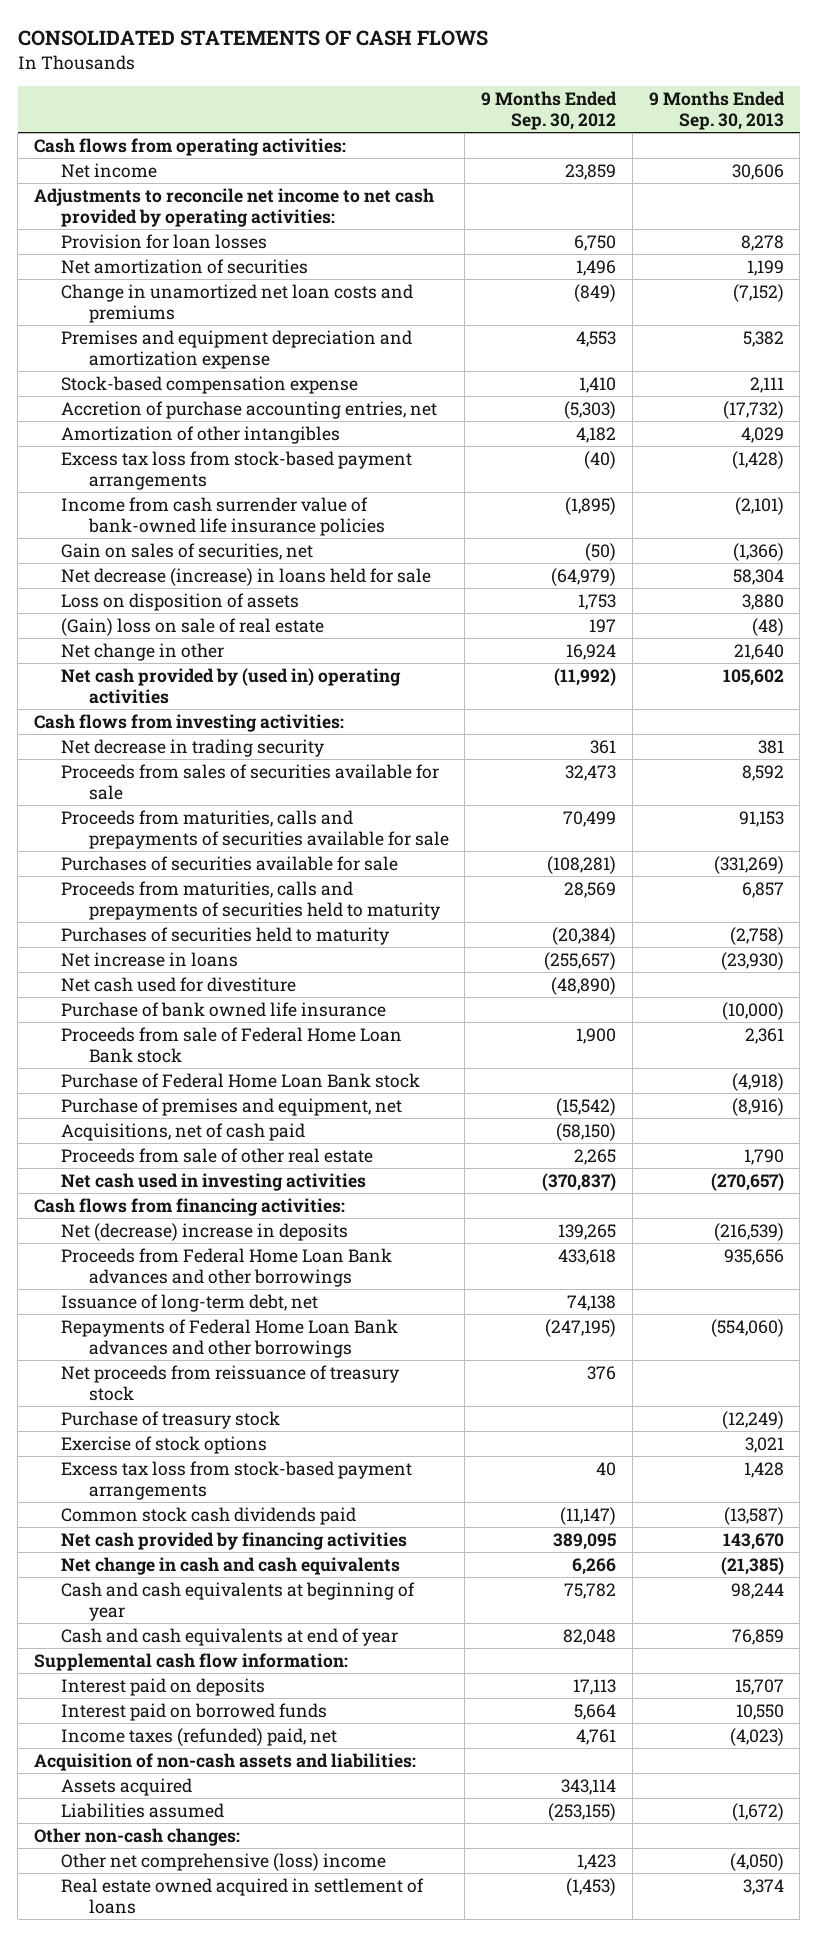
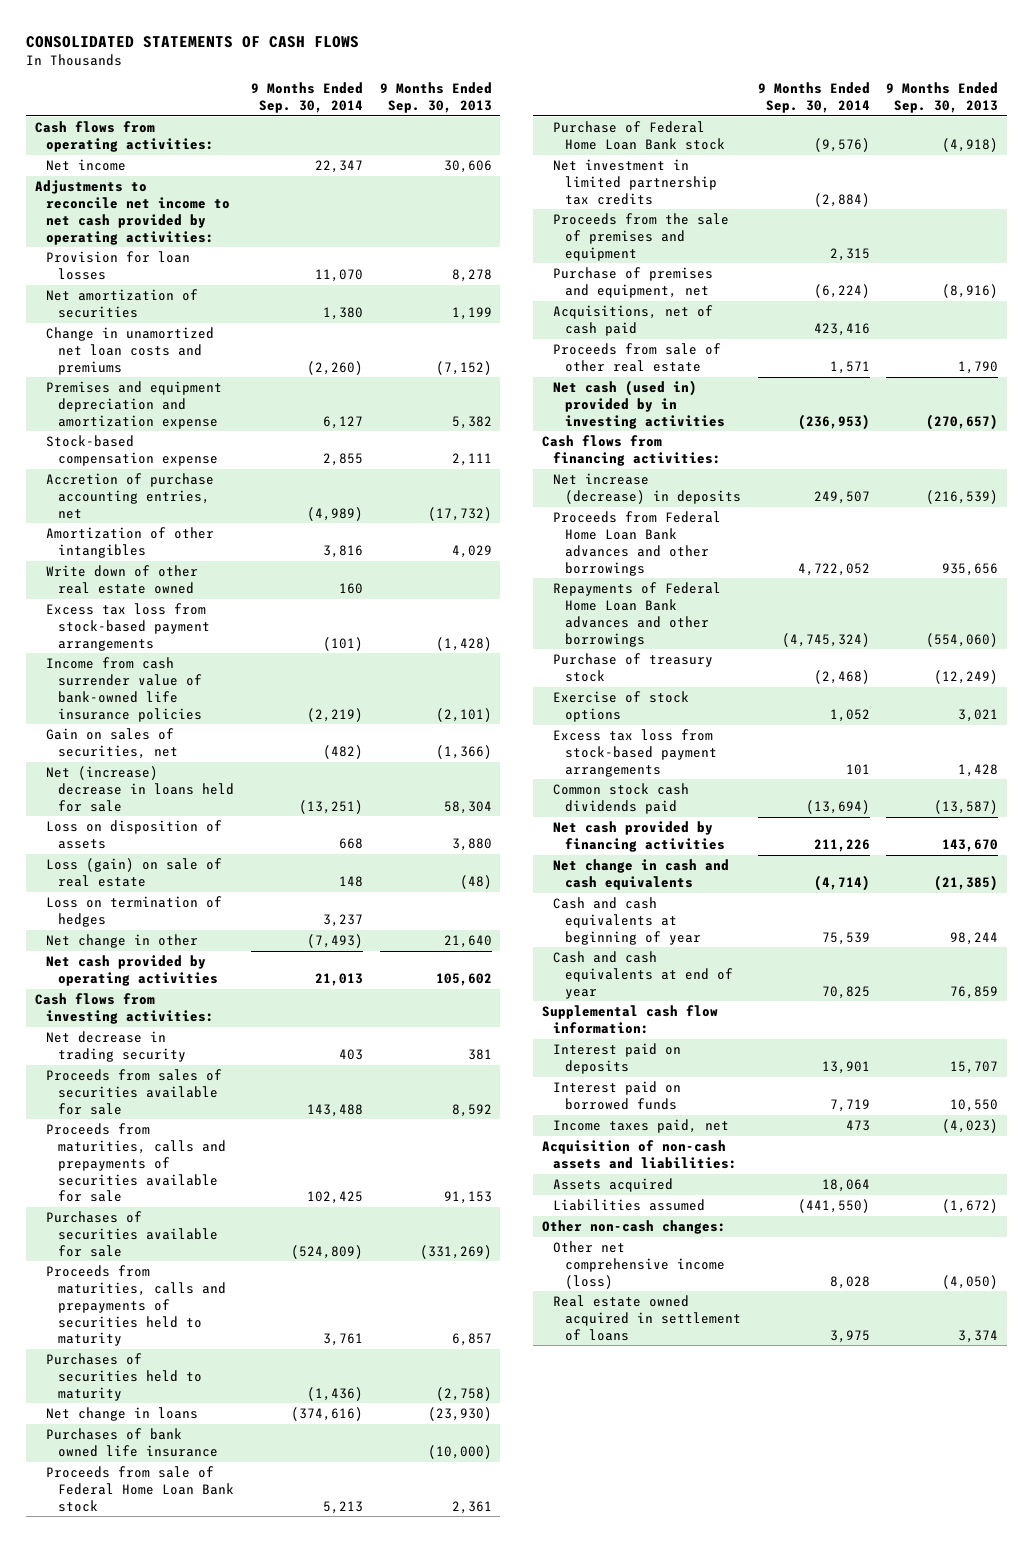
[481,91,618,131] 9 Months Ended Sep. 30, 2012 -> none
none -> [250,82,363,114] 9 Months Ended Sep. 30, 2014
none -> [46,565,199,594] Write down of other real estate owned
[61,568,432,587] Net decrease (increase) in loans held for sale -> [46,766,234,812] Net (increase) decrease in loans held for sale
[61,618,325,637] (Gain) loss on sale of real estate -> [46,858,223,887] Loss (gain) on sale of real estate
none -> [46,896,223,927] Loss on termination of hedges
[61,668,402,704] Net cash provided by (used in) operating activities -> [46,955,218,986] Net cash provided by operating activities
[61,977,297,993] Net cash used for divestiture -> none
[61,952,239,968] Net increase in loans -> [46,1407,199,1422] Net change in loans
[61,1002,387,1018] Purchase of bank owned life insurance -> [46,1428,218,1457] Purchases of bank owned life insurance
none -> [553,159,717,205] Net investment in limited partnership tax credits
none -> [553,213,730,261] Proceeds from the sale of premises and equipment
[61,1173,367,1192] Net cash used in investing activities -> [553,380,725,429] Net cash (used in) provided by in investing activities
[61,1223,349,1242] Net (decrease) increase in deposits -> [553,473,741,504] Net increase (decrease) in deposits
[61,1294,319,1313] Issuance of long-term debt, net -> none
[61,1365,400,1401] Net proceeds from reissuance of treasury stock -> none
[61,1728,338,1747] Income taxes (refunded) paid, net -> [553,1119,730,1134] Income taxes paid, net
[61,1853,387,1872] Other net comprehensive (loss) income -> [553,1241,725,1289] Other net comprehensive income (loss)

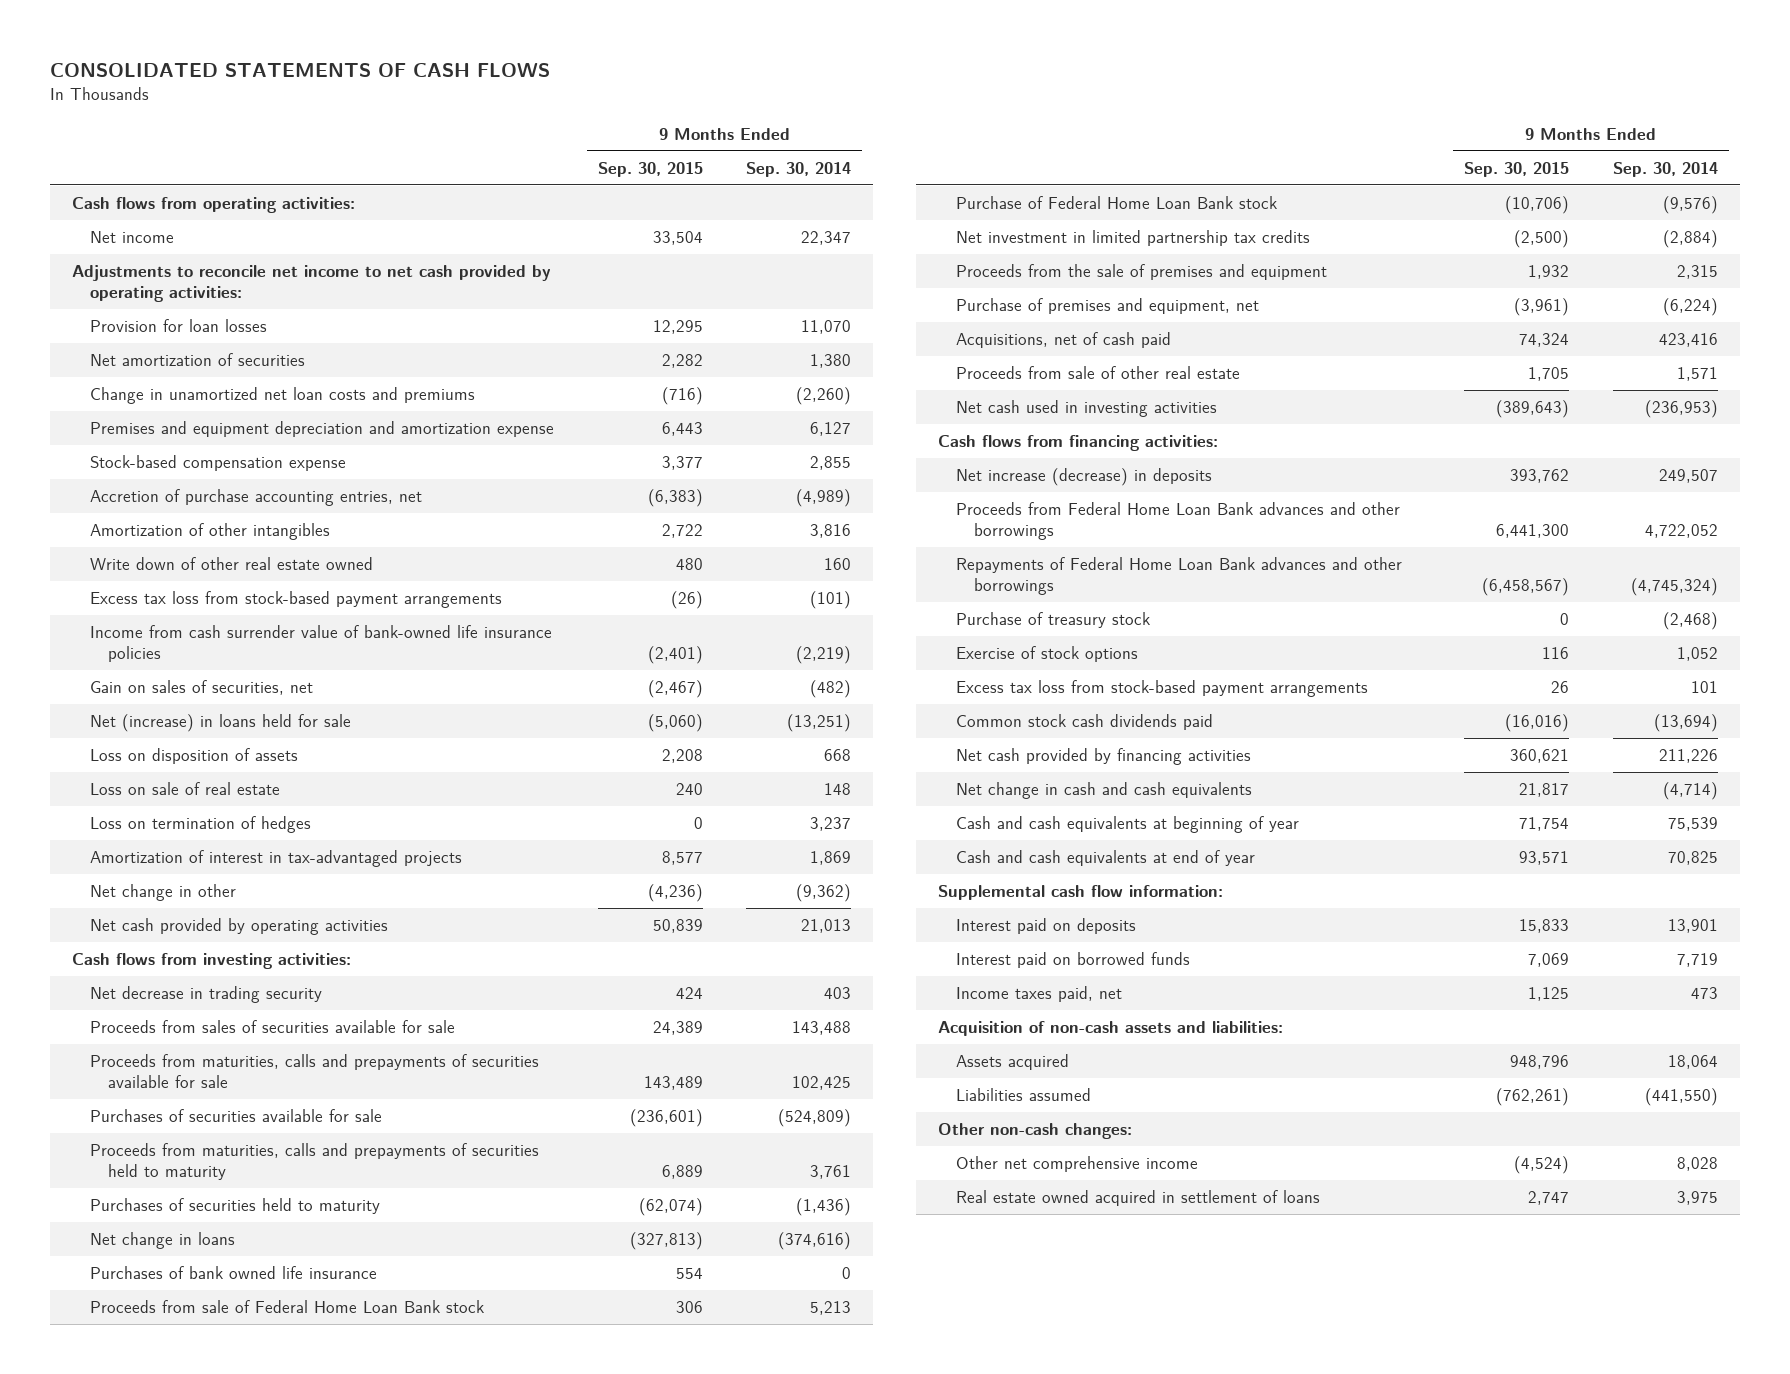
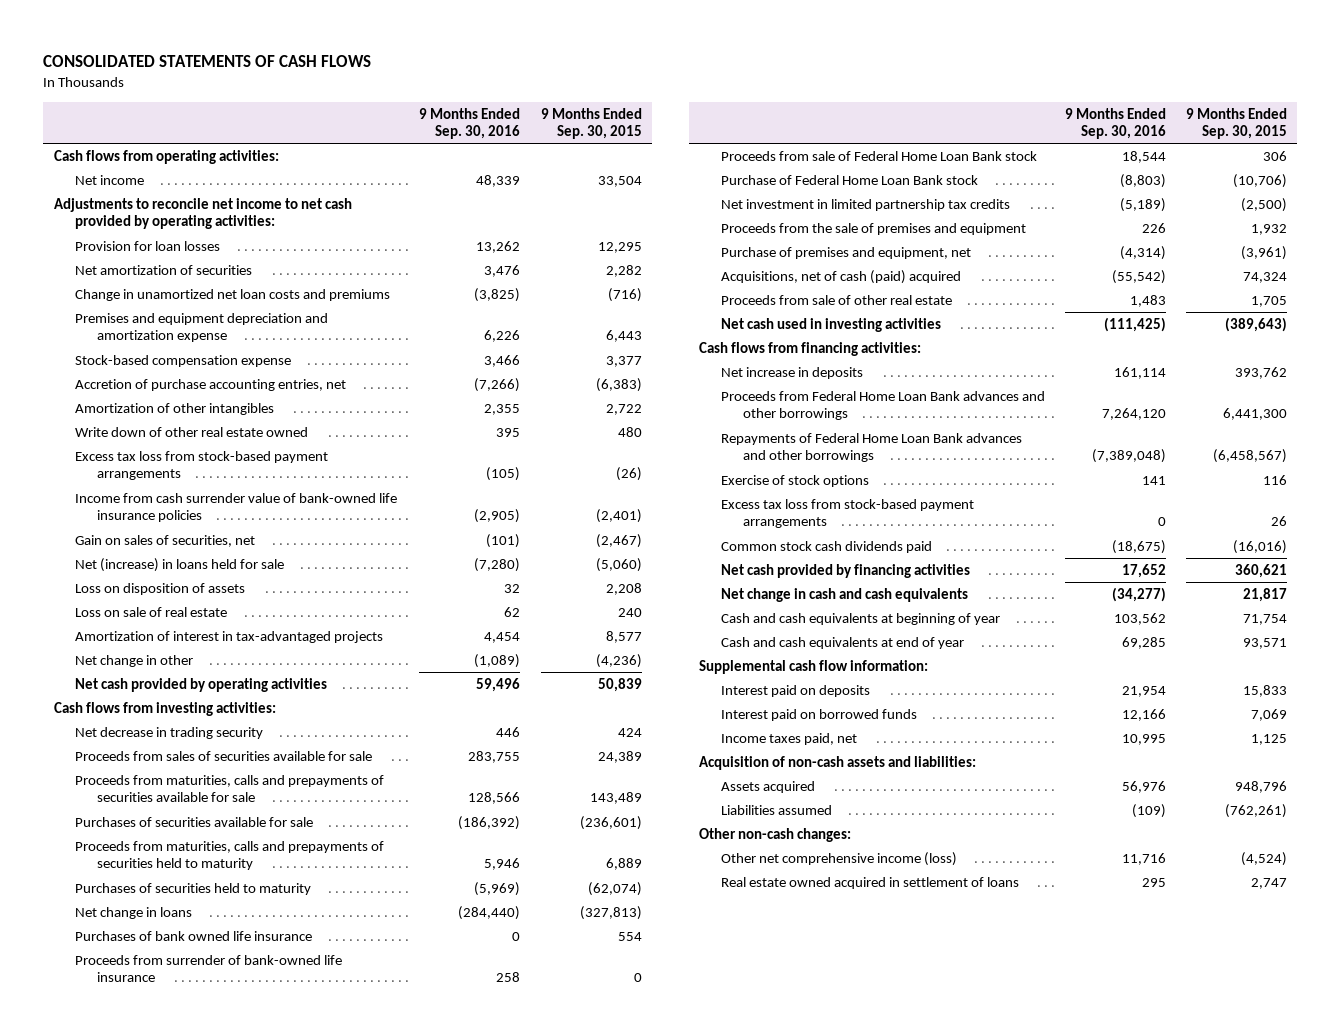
[746,161,852,177] Sep. 30, 2014 -> none
none -> [419,107,521,140] 9 Months Ended Sep. 30, 2016
[89,816,311,834] Loss on termination of hedges -> none
none -> [75,954,343,983] Proceeds from surrender of bank-owned life insurance
[956,332,1172,349] Acquisitions, net of cash paid -> [720,269,961,284] Acquisitions, net of cash (paid) acquired
[956,468,1213,487] Net increase (decrease) in deposits -> [720,366,863,379] Net increase in deposits
[956,612,1151,629] Purchase of treasury stock -> none
[956,1156,1199,1173] Other net comprehensive income -> [720,851,957,866] Other net comprehensive income (loss)

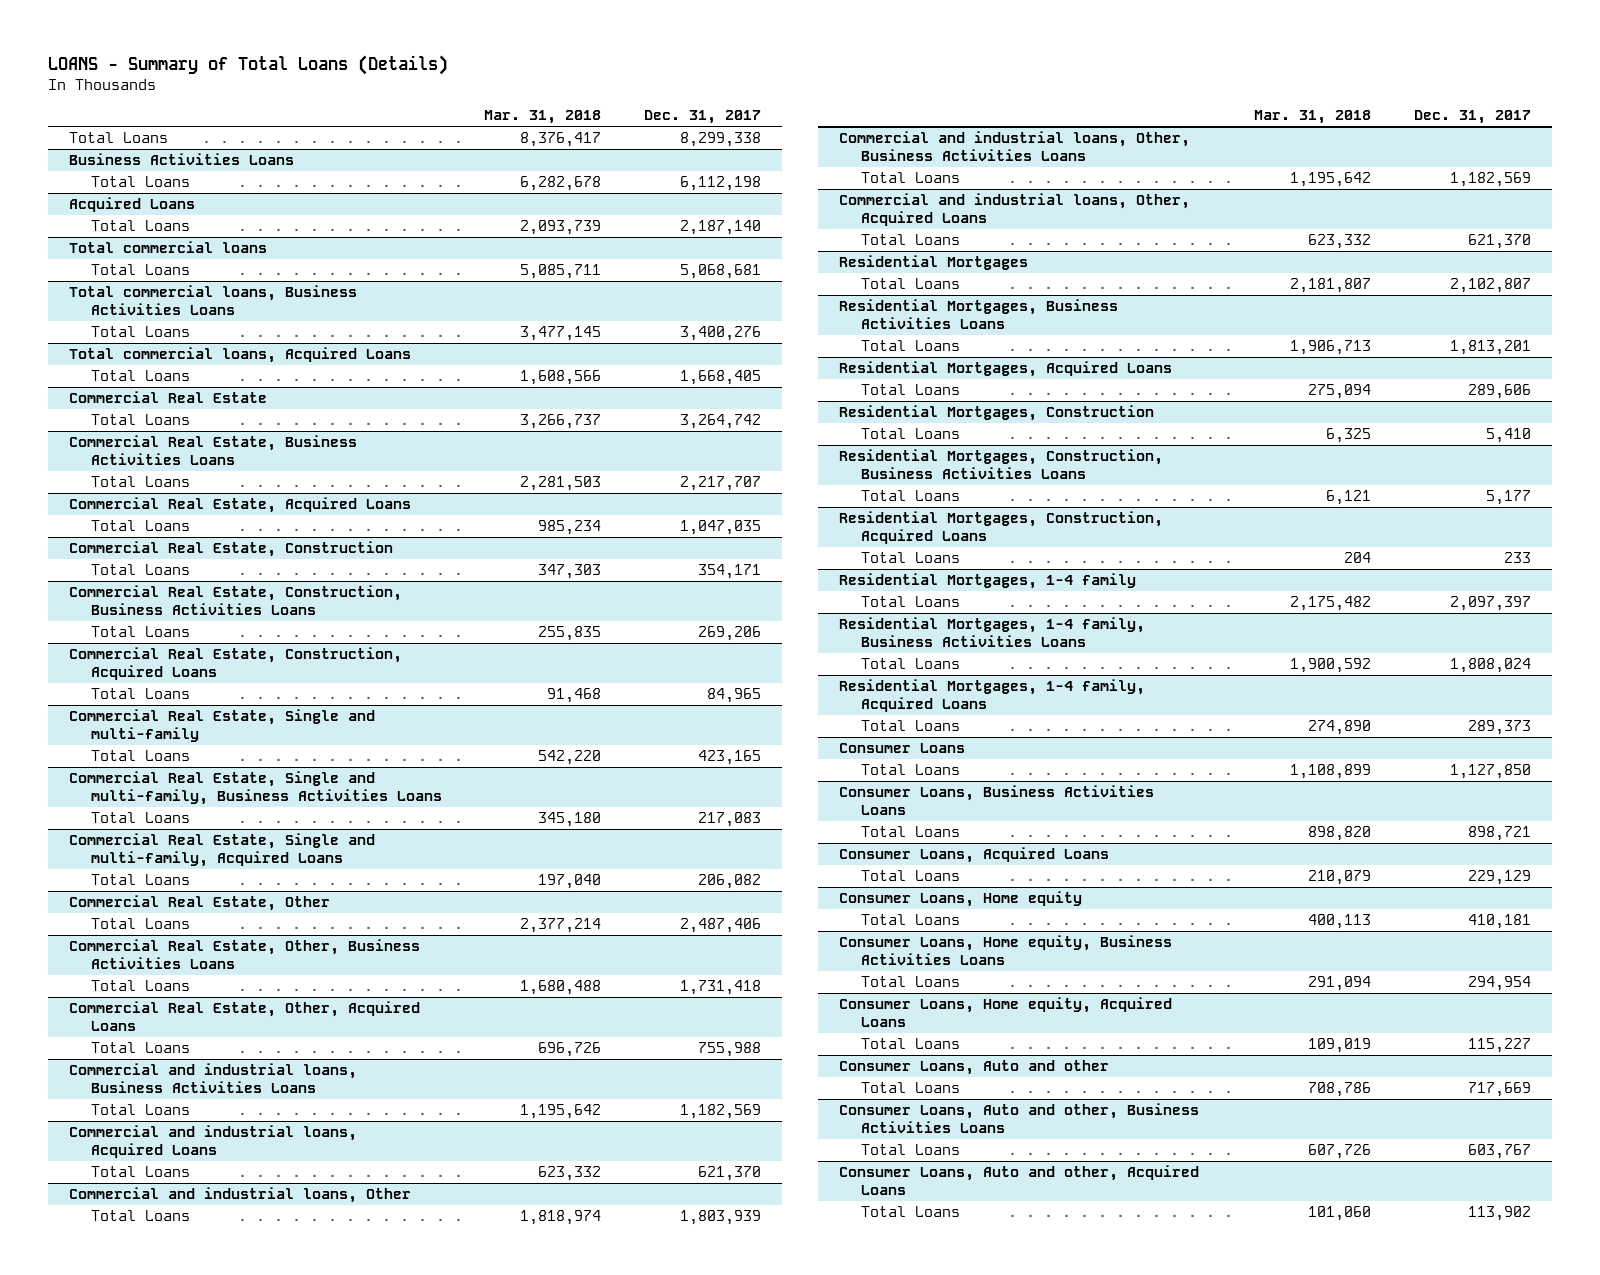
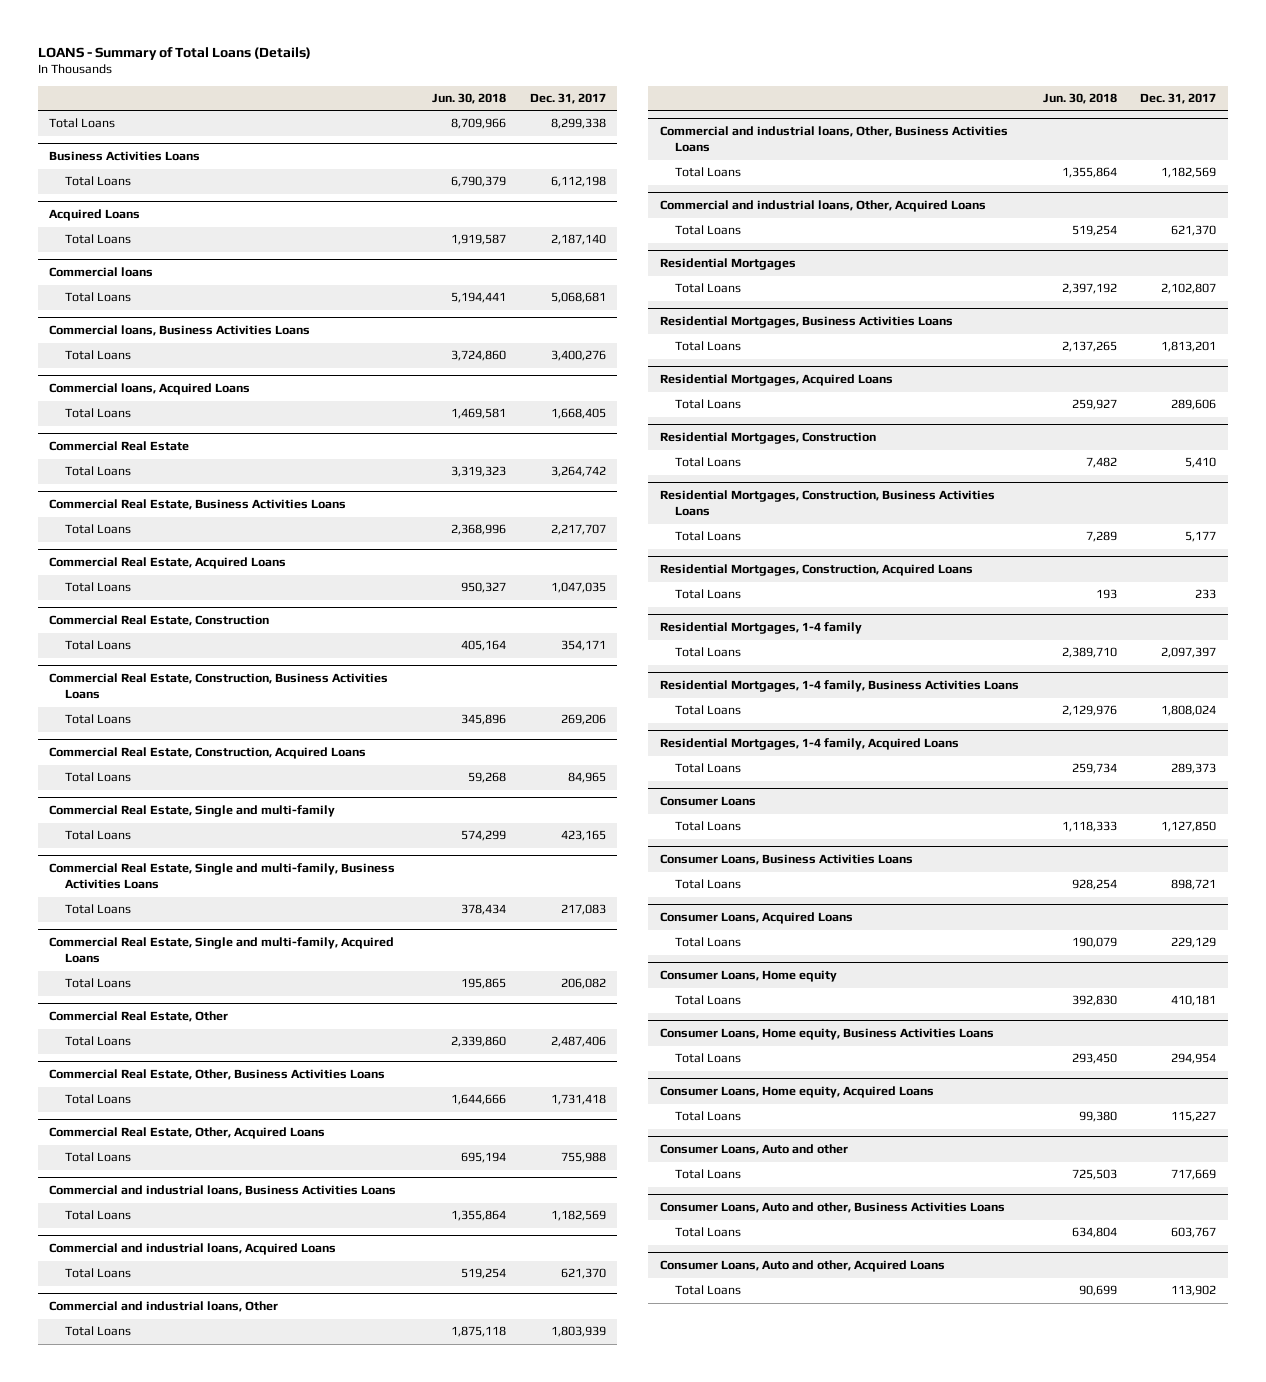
[484,110,602,125] Mar. 31, 2018 -> none
none -> [432,92,507,104] Jun. 30, 2018
[69,240,268,253] Total commercial loans -> [49,267,154,278] Commercial loans
[69,284,358,316] Total commercial loans, Business Activities Loans -> [49,325,311,337] Commercial loans, Business Activities Loans
[69,346,412,363] Total commercial loans, Acquired Loans -> [49,383,251,396] Commercial loans, Acquired Loans

